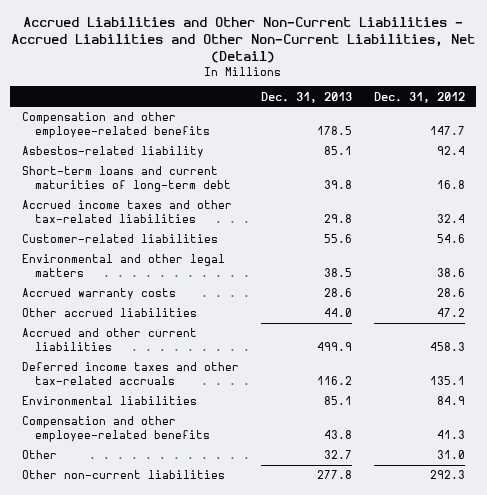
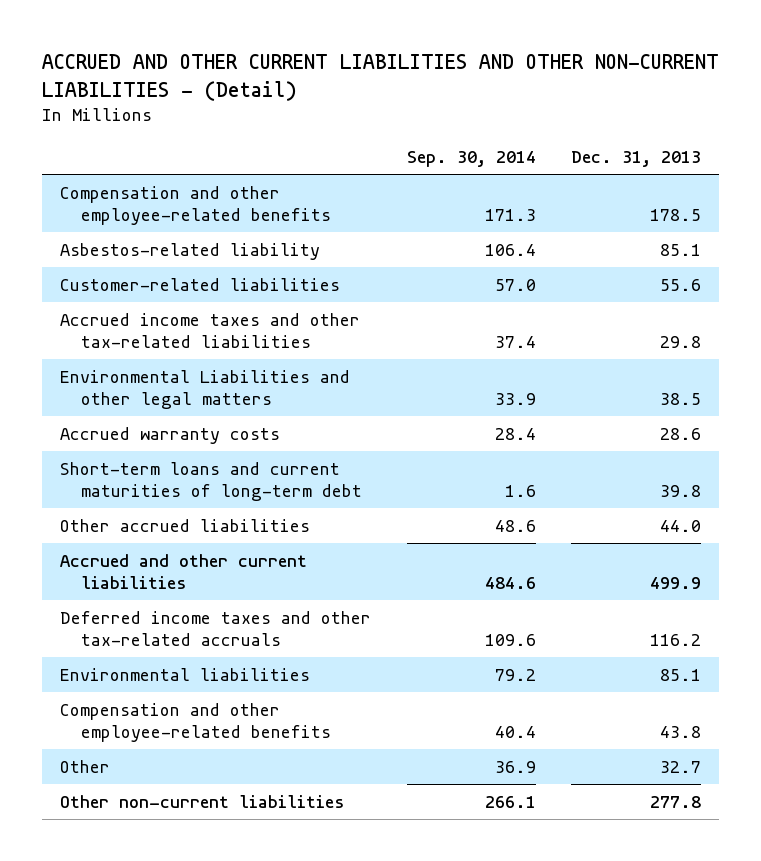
[11,17,476,63] Accrued Liabilities and Other Non-Current Liabilities - Accrued Liabilities and Other Non-Current Liabilities, Net (Detail) -> [41,54,719,102] ACCRUED AND OTHER CURRENT LIABILITIES AND OTHER NON-CURRENT LIABILITIES - (Detail)
[374,91,466,103] Dec. 31, 2012 -> none
none -> [406,150,536,167] Sep. 30, 2014
[21,200,232,223] Accrued income taxes and other tax-related liabilities -> [59,312,360,348] Accrued income taxes and other tax-related liabilities
[21,254,225,277] Environmental and other legal matters -> [59,369,350,409] Environmental Liabilities and other legal matters
[21,166,231,192] Short-term loans and current maturities of long-term debt -> [59,461,363,501] Short-term loans and current maturities of long-term debt

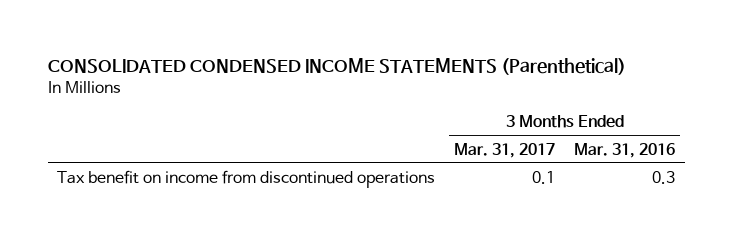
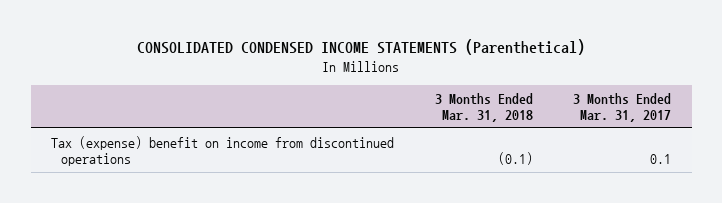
[574,142,676,158] Mar. 31, 2016 -> none
none -> [434,92,533,123] 3 Months Ended Mar. 31, 2018
[57,170,436,189] Tax benefit on income from discontinued operations -> [51,135,395,167] Tax (expense) benefit on income from discontinued operations

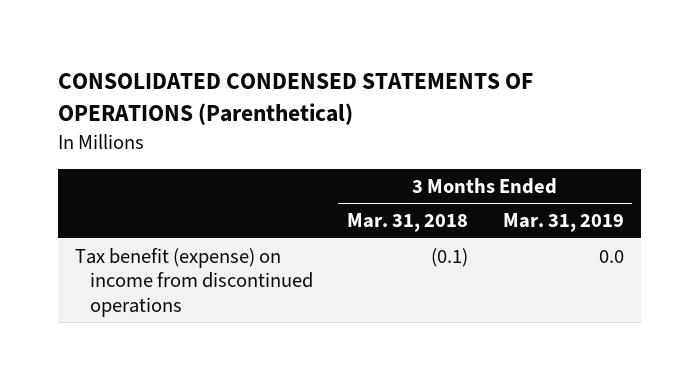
[137,39,586,56] CONSOLIDATED CONDENSED INCOME STATEMENTS (Parenthetical) -> [57,73,533,126] CONSOLIDATED CONDENSED STATEMENTS OF OPERATIONS (Parenthetical)
[573,92,672,123] 3 Months Ended Mar. 31, 2017 -> none
none -> [502,213,624,233] Mar. 31, 2019
[51,135,395,167] Tax (expense) benefit on income from discontinued operations -> [74,247,313,317] Tax benefit (expense) on income from discontinued operations

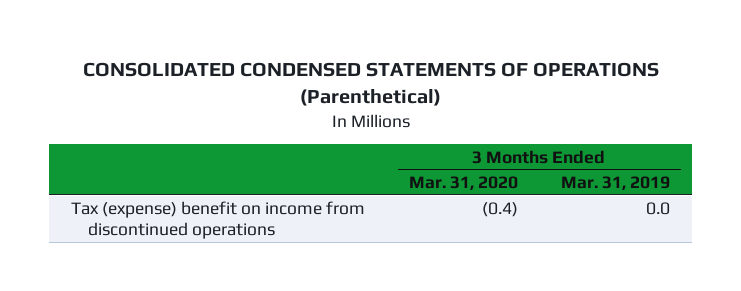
[347,213,469,233] Mar. 31, 2018 -> none
none -> [408,175,518,190] Mar. 31, 2020
[74,247,313,317] Tax benefit (expense) on income from discontinued operations -> [71,201,366,239] Tax (expense) benefit on income from discontinued operations

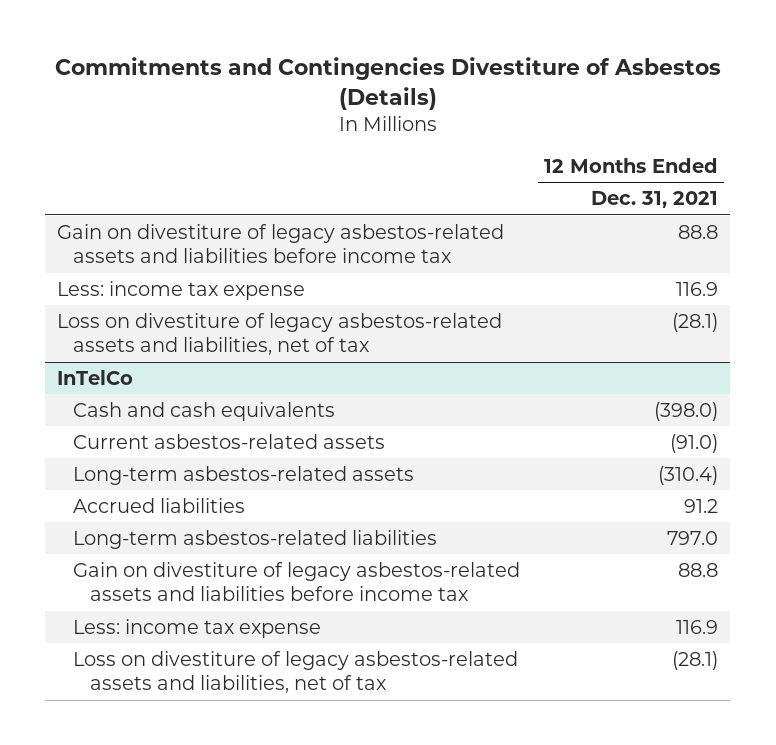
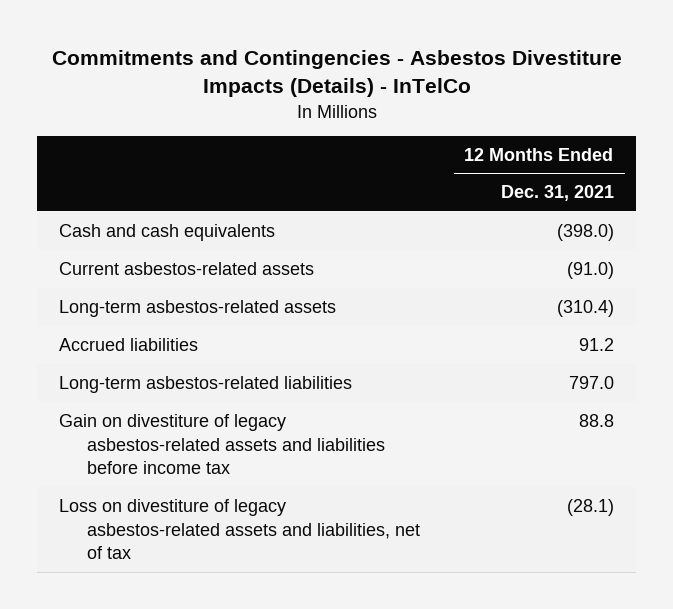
[54,57,721,111] Commitments and Contingencies Divestiture of Asbestos (Details) -> [51,49,622,98] Commitments and Contingencies - Asbestos Divestiture Impacts (Details) - InTelCo
[57,223,505,264] Gain on divestiture of legacy asbestos-related assets and liabilities before income tax -> none
[57,280,306,300] Less: income tax expense -> none
[57,312,503,356] Loss on divestiture of legacy asbestos-related assets and liabilities, net of tax -> none
[57,369,134,385] InTelCo -> none
[73,618,322,638] Less: income tax expense -> none

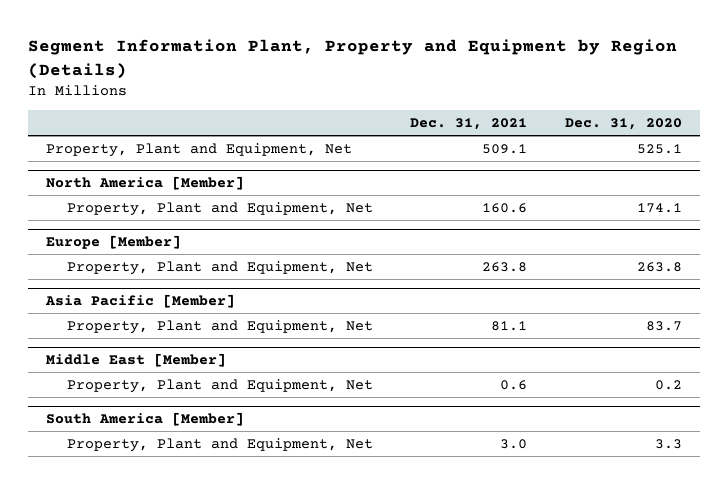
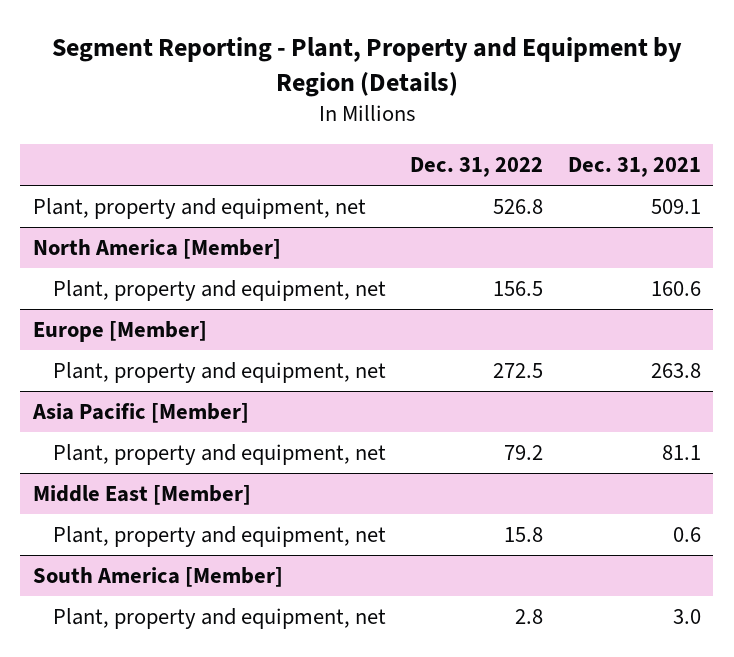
[27,39,677,79] Segment Information Plant, Property and Equipment by Region (Details) -> [51,36,682,97] Segment Reporting - Plant, Property and Equipment by Region (Details)
[564,118,682,131] Dec. 31, 2020 -> none
none -> [410,157,544,178] Dec. 31, 2022
[46,142,353,157] Property, Plant and Equipment, Net -> [32,197,366,219] Plant, property and equipment, net
[66,201,373,216] Property, Plant and Equipment, Net -> [52,279,386,301] Plant, property and equipment, net
[66,260,373,275] Property, Plant and Equipment, Net -> [52,361,386,383] Plant, property and equipment, net
[66,319,373,334] Property, Plant and Equipment, Net -> [52,443,386,465] Plant, property and equipment, net
[66,378,373,393] Property, Plant and Equipment, Net -> [52,525,386,547] Plant, property and equipment, net
[66,437,373,452] Property, Plant and Equipment, Net -> [52,607,386,629] Plant, property and equipment, net

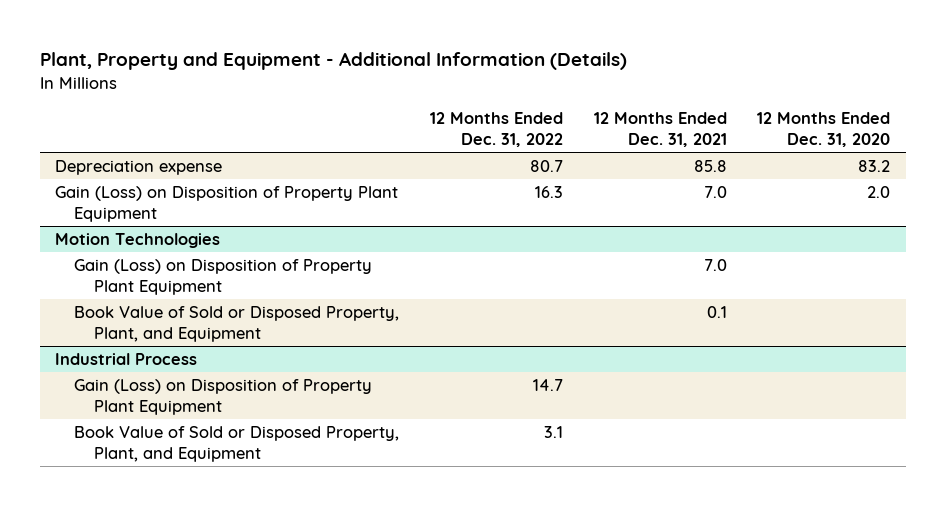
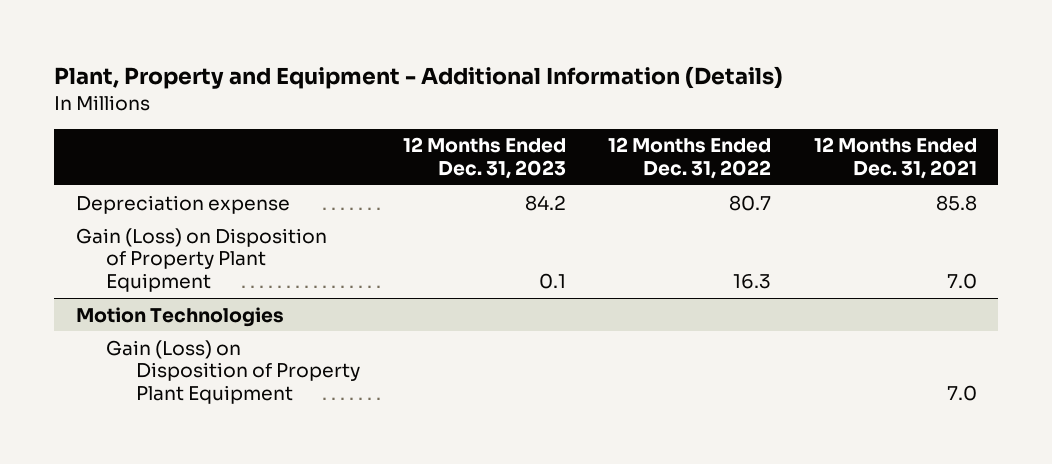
[757,112,891,148] 12 Months Ended Dec. 31, 2020 -> none
none -> [402,137,566,179] 12 Months Ended Dec. 31, 2023
[74,305,400,342] Book Value of Sold or Disposed Property, Plant, and Equipment -> none
[55,352,198,365] Industrial Process -> none
[74,378,373,415] Gain (Loss) on Disposition of Property Plant Equipment -> none
[74,425,400,462] Book Value of Sold or Disposed Property, Plant, and Equipment -> none

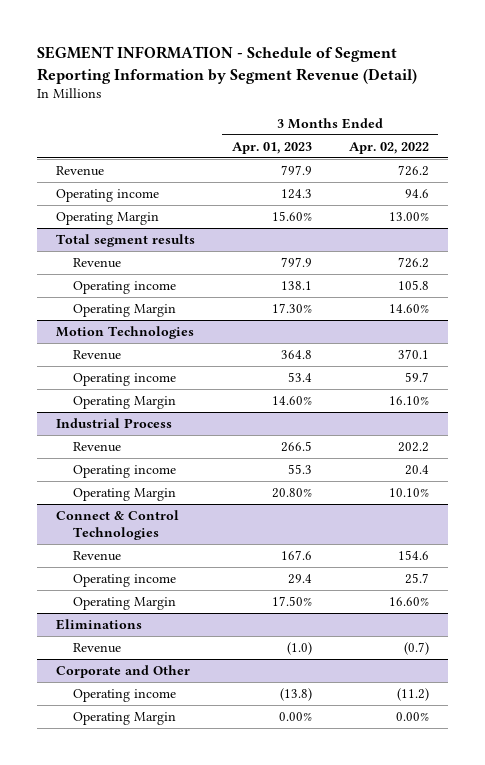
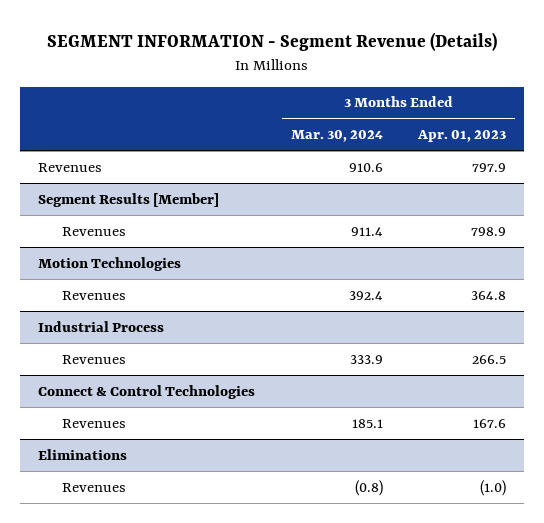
[36,46,417,84] SEGMENT INFORMATION - Schedule of Segment Reporting Information by Segment Revenue (Detail) -> [47,31,498,51] SEGMENT INFORMATION - Segment Revenue (Details)
[349,141,430,154] Apr. 02, 2022 -> none
none -> [290,130,383,143] Mar. 30, 2024
[55,188,159,202] Operating income -> none
[55,211,159,225] Operating Margin -> none
[72,257,121,268] Revenue -> none
[72,280,176,294] Operating income -> none
[72,303,176,317] Operating Margin -> none
[55,165,104,176] Revenue -> [38,162,103,172] Revenues
[55,233,195,247] Total segment results -> [38,192,220,207] Segment Results [Member]
none -> [61,226,126,236] Revenues
[72,372,176,386] Operating income -> none
[72,395,176,409] Operating Margin -> none
[72,349,121,360] Revenue -> [61,290,126,300] Revenues
[72,464,176,478] Operating income -> none
[72,487,176,501] Operating Margin -> none
[72,441,121,452] Revenue -> [61,354,126,364] Revenues
[72,573,176,587] Operating income -> none
[72,596,176,610] Operating Margin -> none
[72,550,121,561] Revenue -> [61,418,126,428] Revenues
[55,664,190,678] Corporate and Other -> none
[72,688,176,702] Operating income -> none
[72,711,176,725] Operating Margin -> none
[72,642,121,653] Revenue -> [61,482,126,492] Revenues

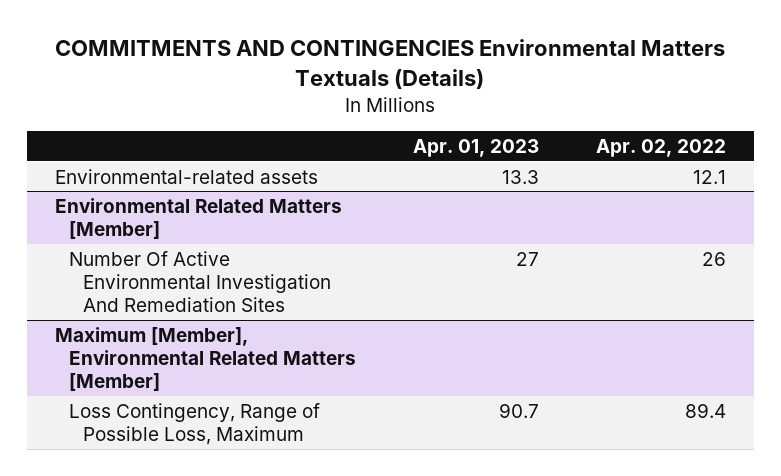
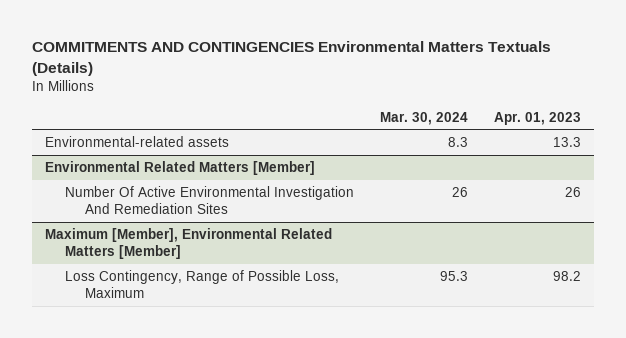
[595,139,726,158] Apr. 02, 2022 -> none
none -> [379,111,468,125] Mar. 30, 2024
[515,251,539,266] 27 -> [565,187,582,198] 26
[498,402,539,418] 90.7 -> [553,271,582,282] 98.2

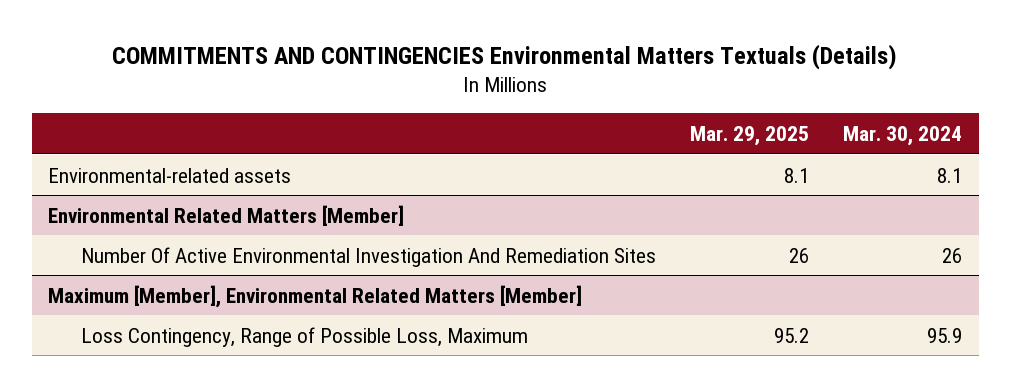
[494,111,582,125] Apr. 01, 2023 -> none
none -> [690,125,810,146] Mar. 29, 2025
[447,137,468,148] 8.3 -> [936,167,962,183] 8.1
[439,271,468,282] 95.3 -> [926,327,962,343] 95.9

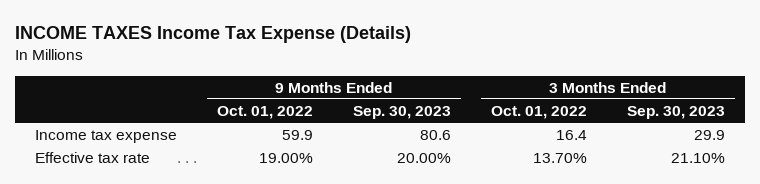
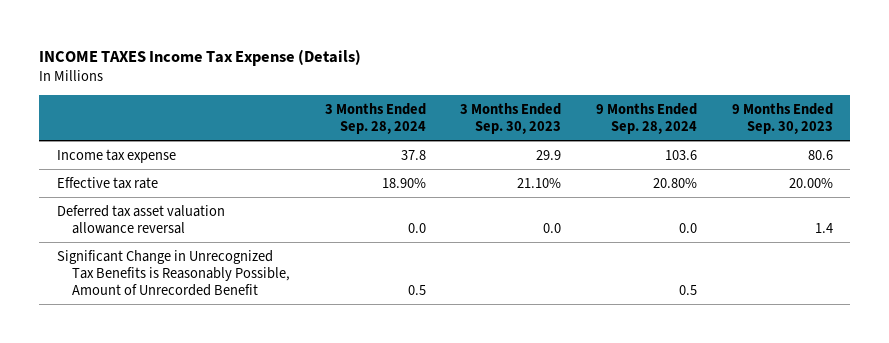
[216,105,313,119] Oct. 01, 2022 -> none
[490,105,587,119] Oct. 01, 2022 -> none
none -> [324,102,426,135] 3 Months Ended Sep. 28, 2024
none -> [596,102,698,135] 9 Months Ended Sep. 28, 2024
none -> [56,204,225,234] Deferred tax asset valuation allowance reversal
none -> [56,249,291,296] Significant Change in Unrecognized Tax Benefits is Reasonably Possible, Amount of Unrecorded Benefit

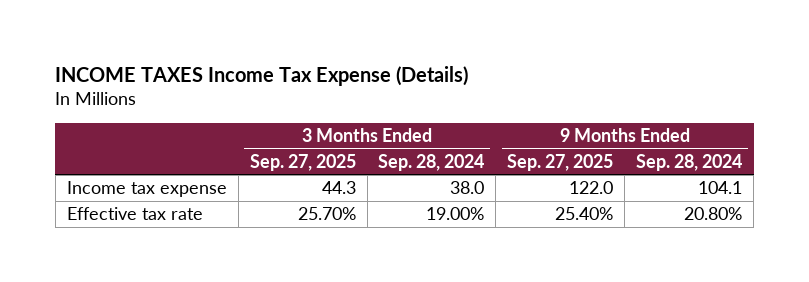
[460,102,562,135] 3 Months Ended Sep. 30, 2023 -> none
[731,102,833,135] 9 Months Ended Sep. 30, 2023 -> none
none -> [249,153,356,171] Sep. 27, 2025
none -> [507,153,614,171] Sep. 27, 2025
[56,204,225,234] Deferred tax asset valuation allowance reversal -> none
[56,249,291,296] Significant Change in Unrecognized Tax Benefits is Reasonably Possible, Amount of Unrecorded Benefit -> none
[400,149,426,160] 37.8 -> [450,181,485,195] 38.0
[665,149,698,160] 103.6 -> [698,181,743,195] 104.1
[381,177,426,188] 18.90% -> [426,207,485,221] 19.00%

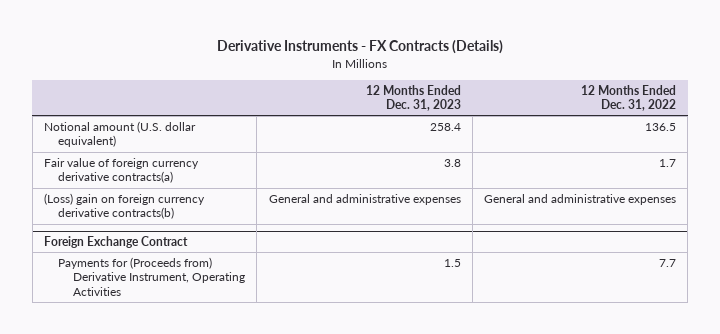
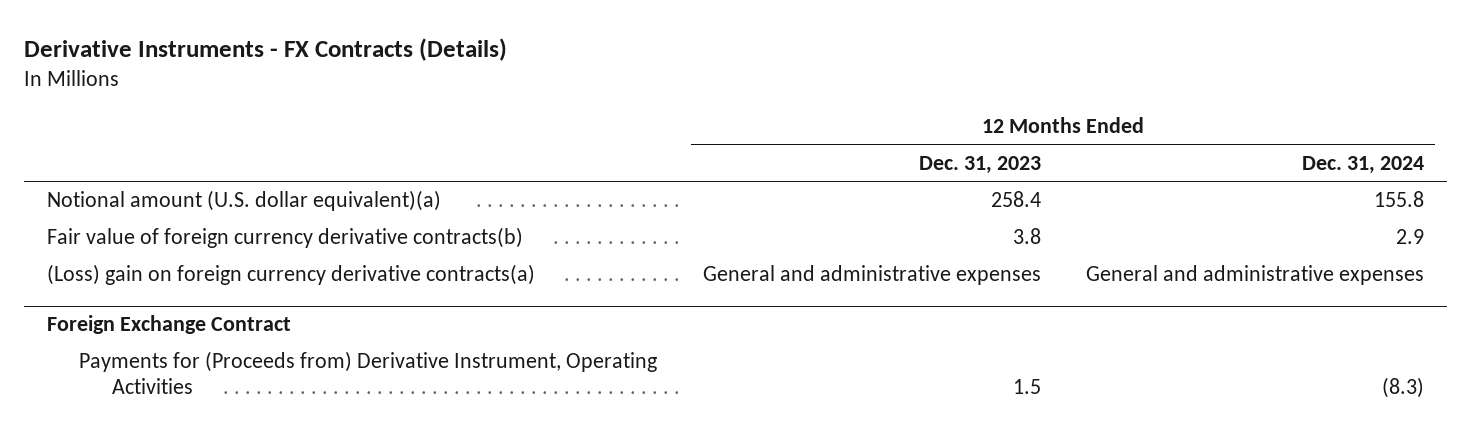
[581,84,677,112] 12 Months Ended Dec. 31, 2022 -> none
none -> [1301,155,1424,174] Dec. 31, 2024
[43,120,196,148] Notional amount (U.S. dollar equivalent) -> [46,190,441,212] Notional amount (U.S. dollar equivalent)(a)
[43,157,199,184] Fair value of foreign currency derivative contracts(a) -> [46,227,523,249] Fair value of foreign currency derivative contracts(b)
[43,192,205,220] (Loss) gain on foreign currency derivative contracts(b) -> [46,264,535,286] (Loss) gain on foreign currency derivative contracts(a)

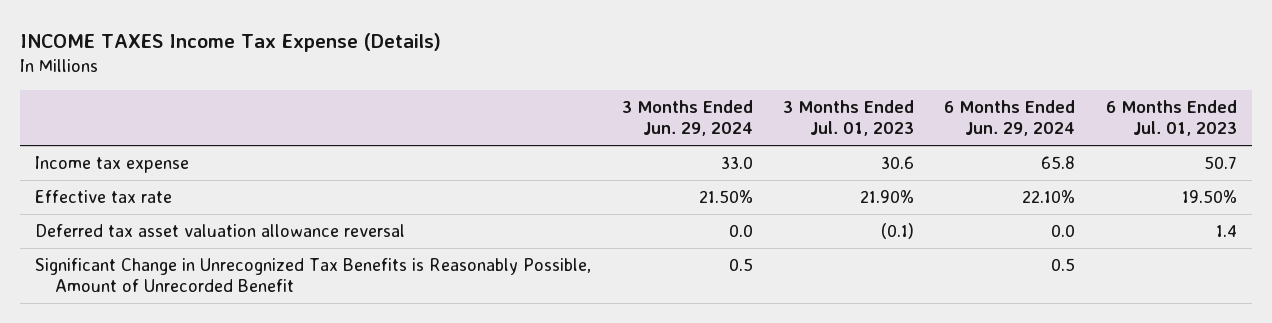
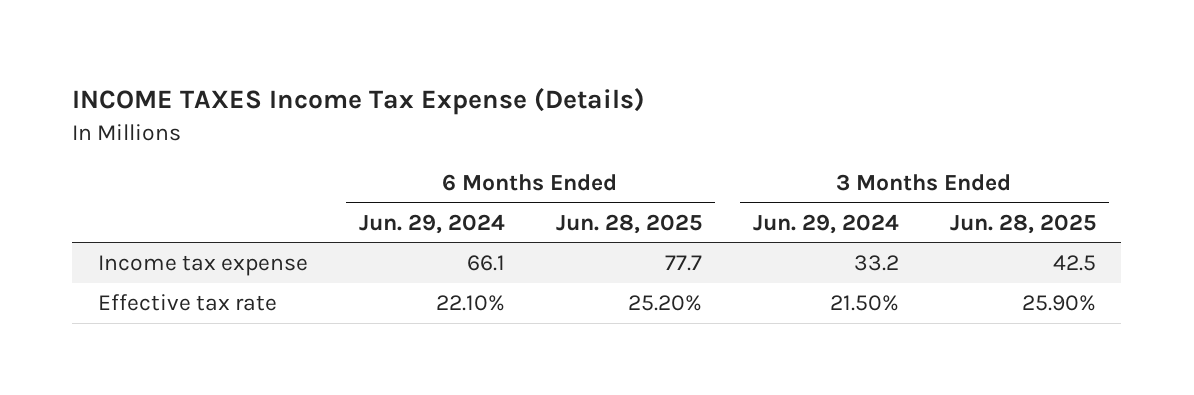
[783,100,915,137] 3 Months Ended Jul. 01, 2023 -> none
[1105,100,1237,137] 6 Months Ended Jul. 01, 2023 -> none
none -> [555,213,702,234] Jun. 28, 2025
none -> [949,213,1096,234] Jun. 28, 2025
[720,156,753,170] 33.0 -> [853,255,899,272] 33.2
[1041,156,1076,170] 65.8 -> [466,255,505,272] 66.1
[35,224,406,238] Deferred tax asset valuation allowance reversal -> none
[35,258,592,293] Significant Change in Unrecognized Tax Benefits is Reasonably Possible, Amount of Unrecorded Benefit -> none

